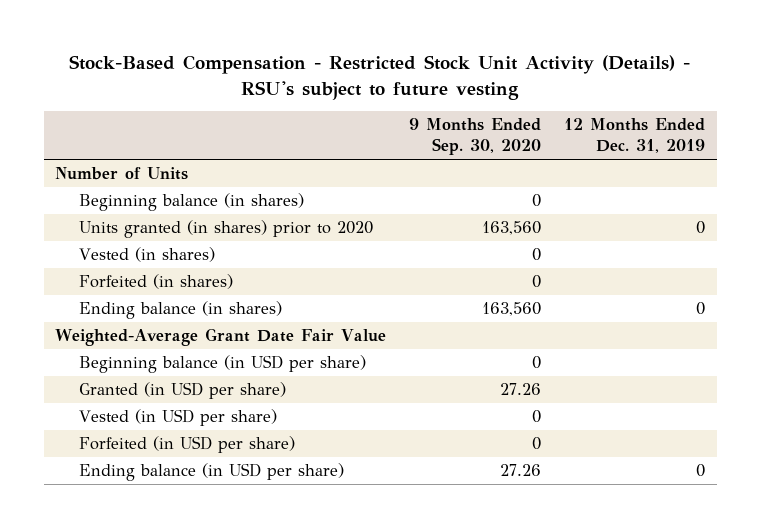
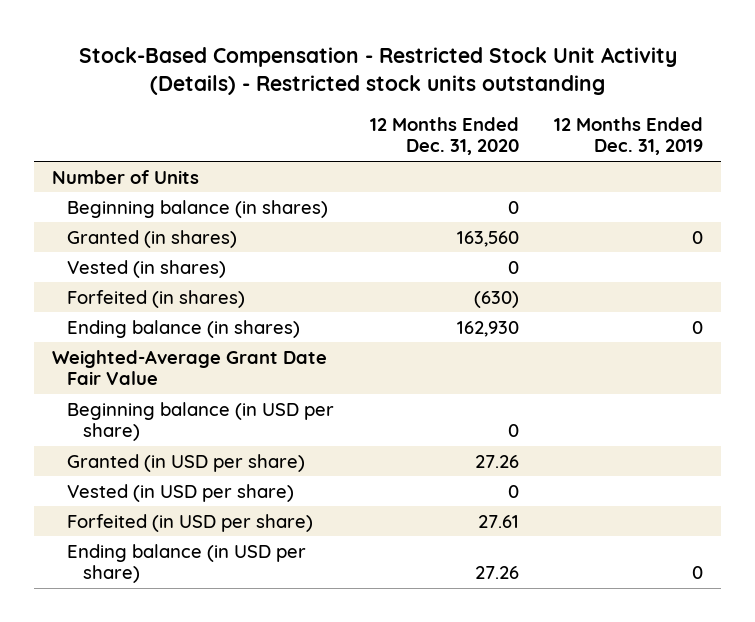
[69,55,691,100] Stock-Based Compensation - Restricted Stock Unit Activity (Details) - RSU's subject to future vesting -> [78,46,677,95] Stock-Based Compensation - Restricted Stock Unit Activity (Details) - Restricted stock units outstanding
[409,118,542,156] 9 Months Ended Sep. 30, 2020 -> none
none -> [369,116,519,156] 12 Months Ended Dec. 31, 2020
[79,220,374,239] Units granted (in shares) prior to 2020 -> [67,229,238,248] Granted (in shares)

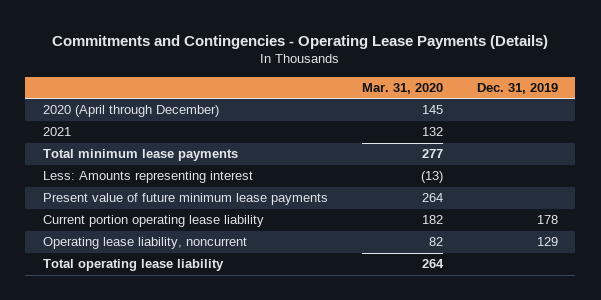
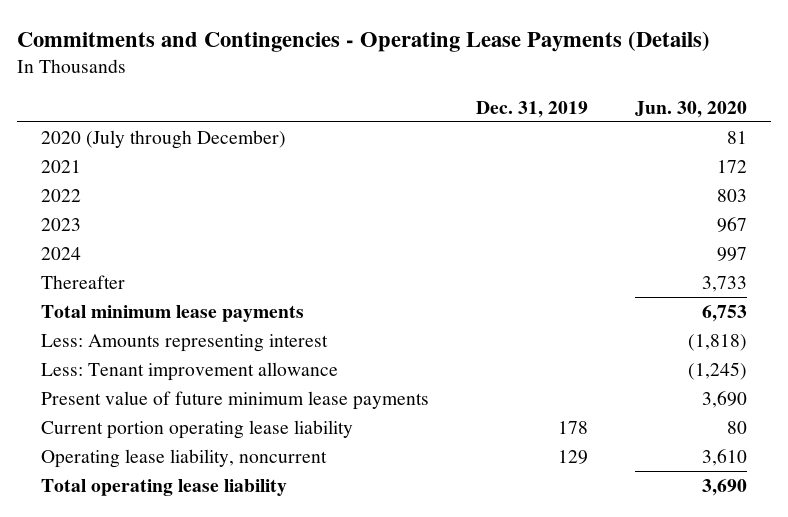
[361,83,443,95] Mar. 31, 2020 -> none
none -> [635,100,748,118] Jun. 30, 2020
[42,105,219,118] 2020 (April through December) -> [40,129,286,149] 2020 (July through December)
none -> [40,188,81,202] 2022
none -> [40,217,81,231] 2023
none -> [40,246,81,260] 2024
none -> [40,274,125,289] Thereafter
none -> [40,361,338,381] Less: Tenant improvement allowance

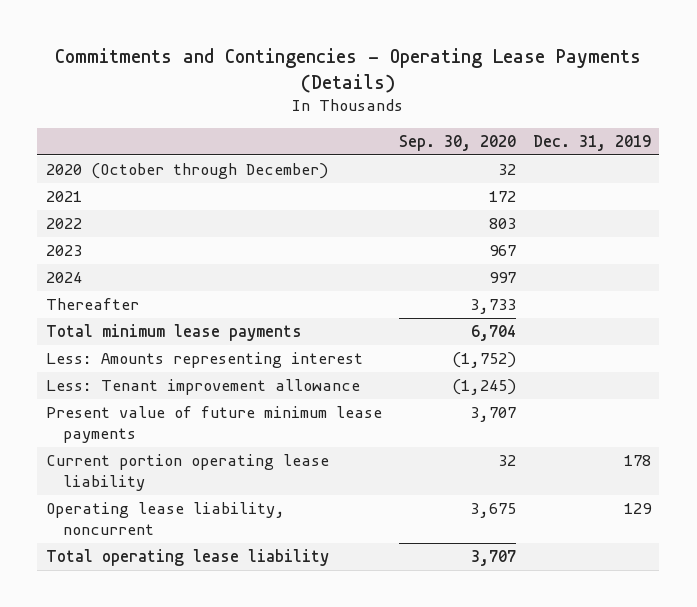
[635,100,748,118] Jun. 30, 2020 -> none
none -> [398,135,516,152] Sep. 30, 2020
[40,129,286,149] 2020 (July through December) -> [45,163,328,180] 2020 (October through December)

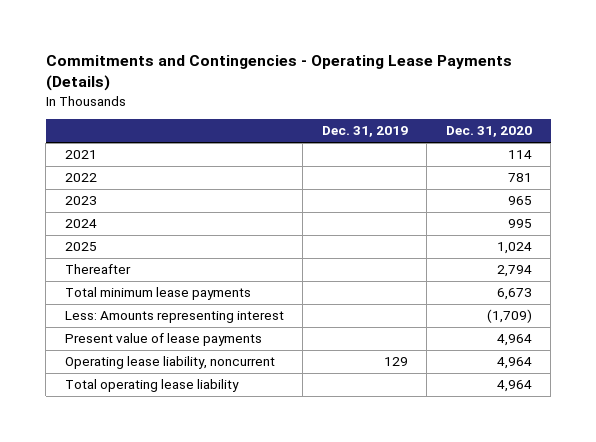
[398,135,516,152] Sep. 30, 2020 -> none
none -> [445,126,532,138] Dec. 31, 2020
[45,163,328,180] 2020 (October through December) -> none
none -> [64,242,97,252] 2025
[45,379,360,396] Less: Tenant improvement allowance -> none
[45,454,329,492] Current portion operating lease liability -> none
[45,406,382,444] Present value of future minimum lease payments -> [64,333,262,347] Present value of lease payments

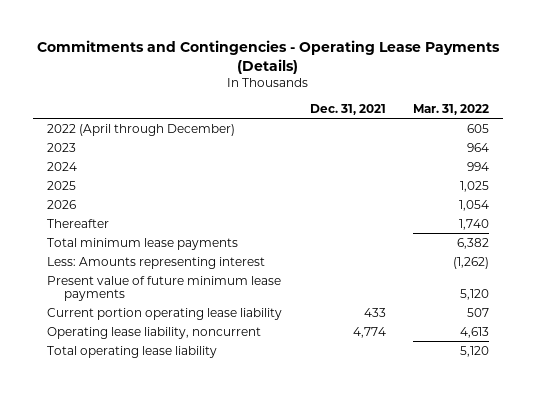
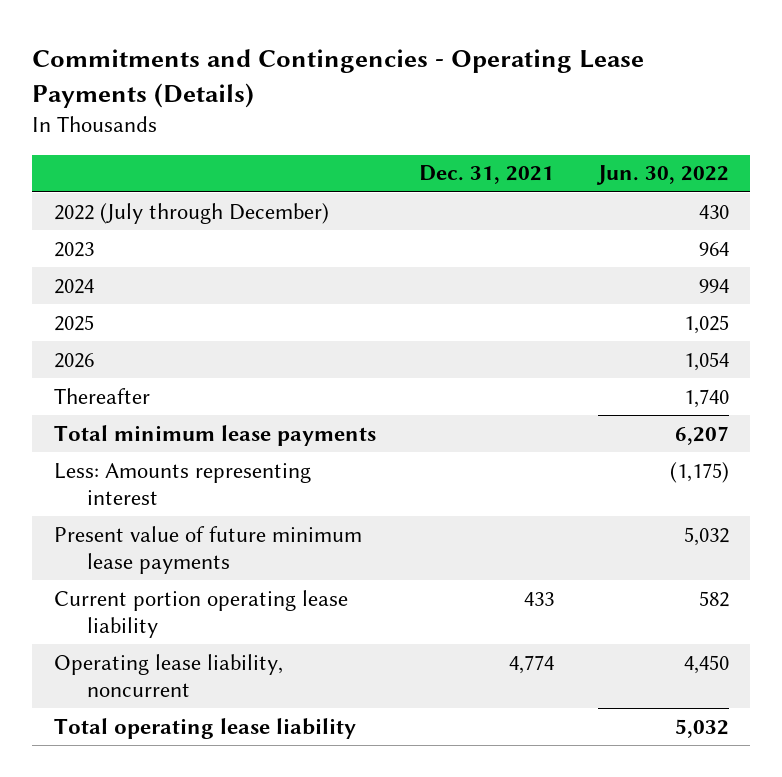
[412,104,489,116] Mar. 31, 2022 -> none
none -> [595,165,729,186] Jun. 30, 2022
[47,123,236,136] 2022 (April through December) -> [53,202,329,224] 2022 (July through December)

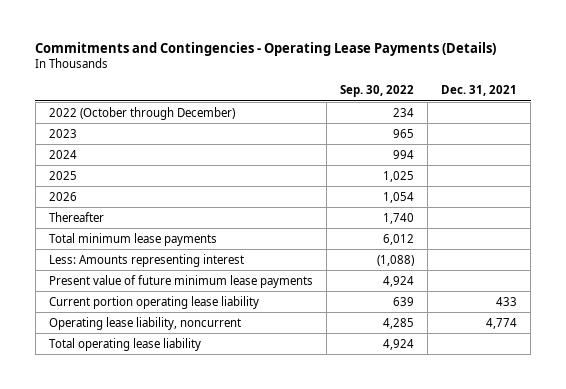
[595,165,729,186] Jun. 30, 2022 -> none
none -> [340,85,415,98] Sep. 30, 2022
[53,202,329,224] 2022 (July through December) -> [48,106,235,120] 2022 (October through December)

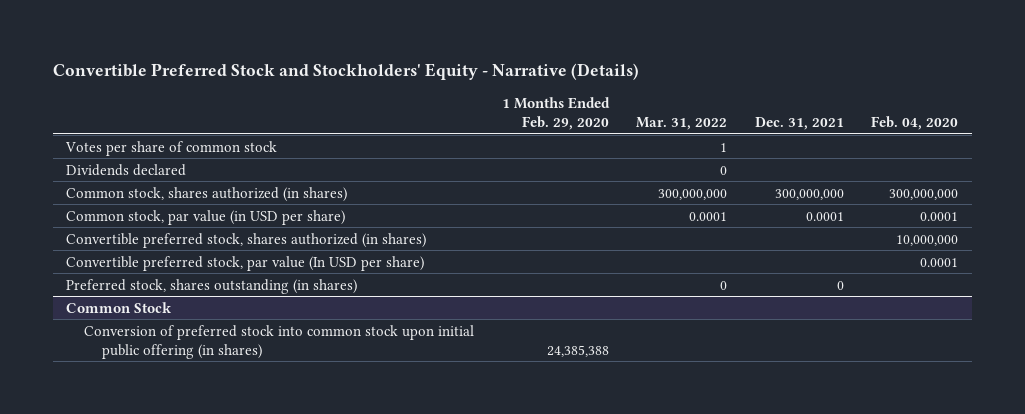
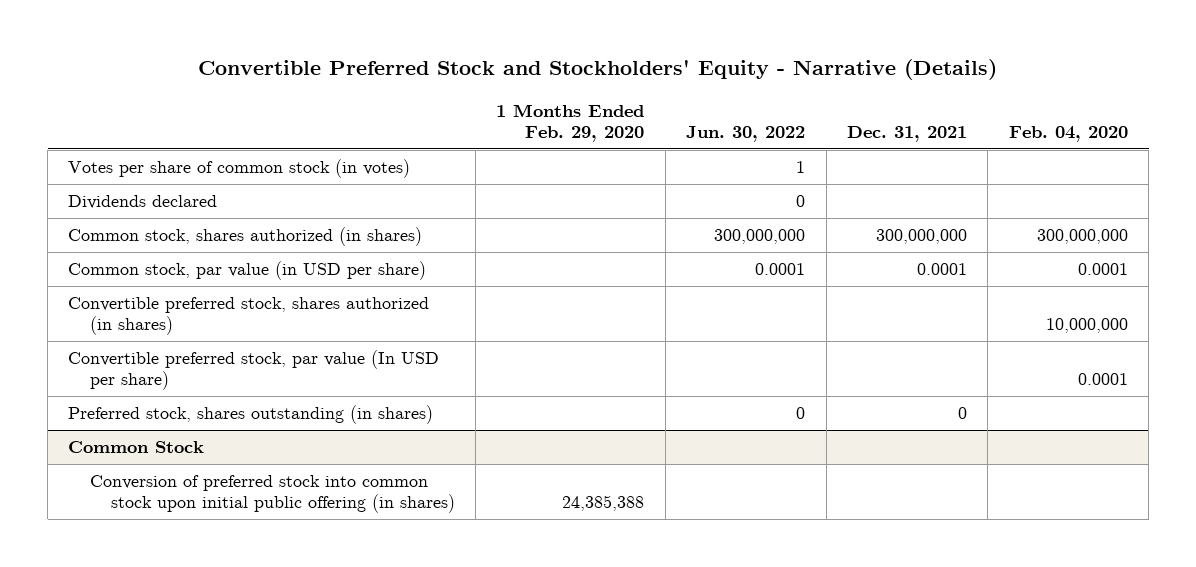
[636,116,728,130] Mar. 31, 2022 -> none
none -> [686,125,806,142] Jun. 30, 2022
[65,140,278,156] Votes per share of common stock -> [68,159,411,179] Votes per share of common stock (in votes)

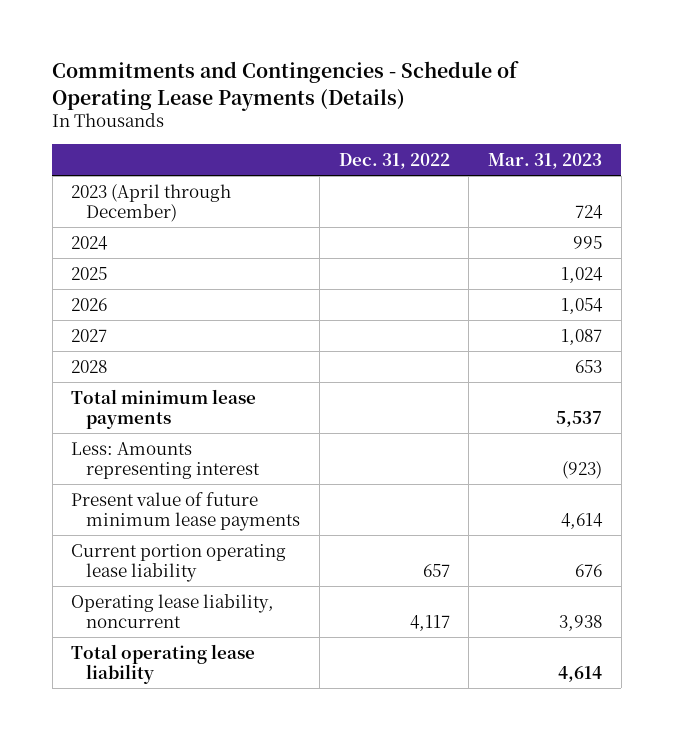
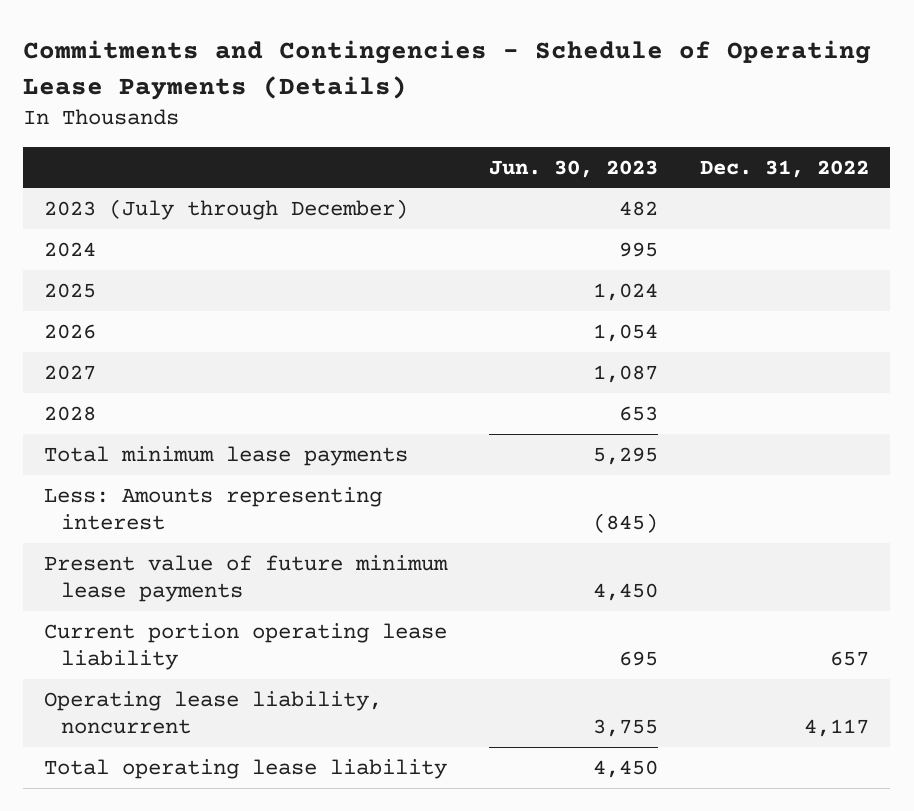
[488,152,603,169] Mar. 31, 2023 -> none
none -> [489,159,659,178] Jun. 30, 2023
[71,183,232,222] 2023 (April through December) -> [44,198,409,220] 2023 (July through December)

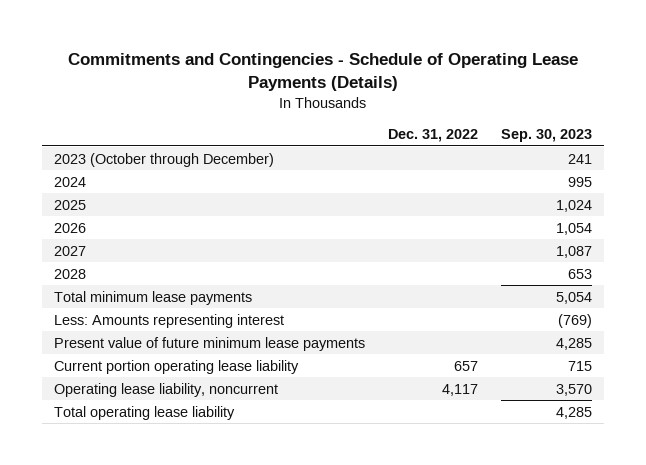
[489,159,659,178] Jun. 30, 2023 -> none
none -> [501,129,593,143] Sep. 30, 2023
[44,198,409,220] 2023 (July through December) -> [53,152,274,167] 2023 (October through December)

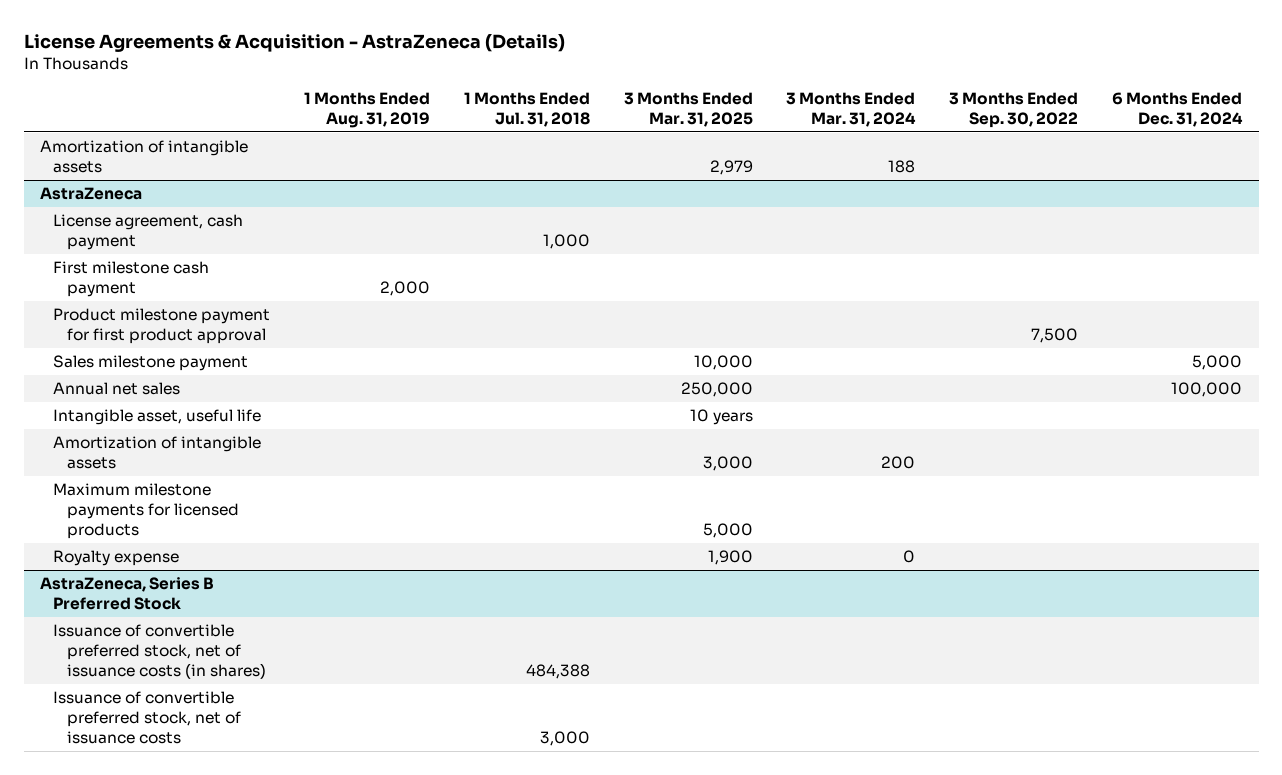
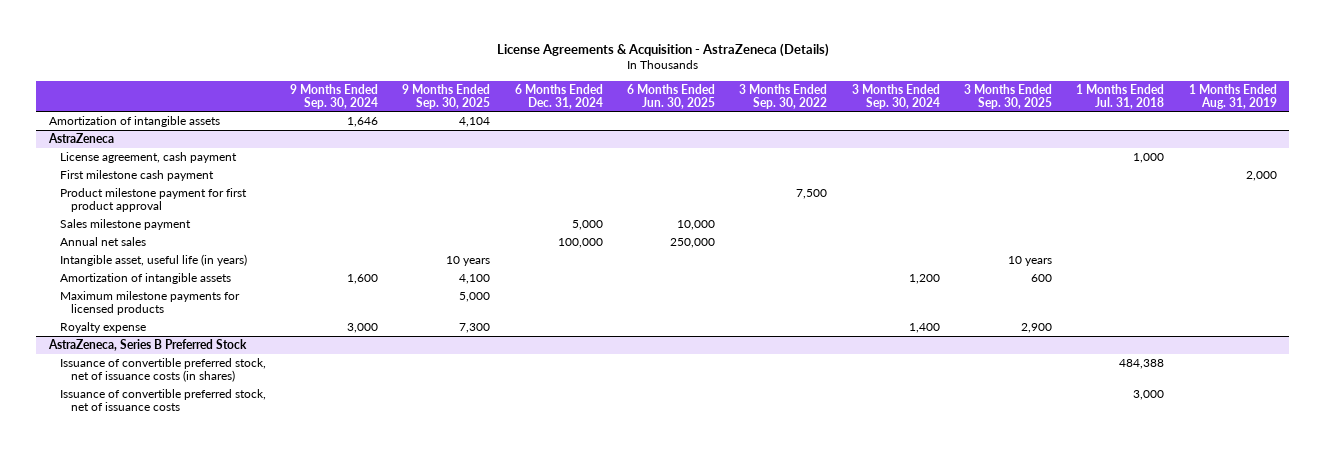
[623,91,753,127] 3 Months Ended Mar. 31, 2025 -> none
[786,91,917,127] 3 Months Ended Mar. 31, 2024 -> none
none -> [290,83,379,109] 9 Months Ended Sep. 30, 2024
none -> [402,83,491,109] 9 Months Ended Sep. 30, 2025
none -> [627,83,716,109] 6 Months Ended Jun. 30, 2025
none -> [851,83,940,109] 3 Months Ended Sep. 30, 2024
none -> [964,83,1053,109] 3 Months Ended Sep. 30, 2025
[53,409,262,426] Intangible asset, useful life -> [59,253,247,266] Intangible asset, useful life (in years)

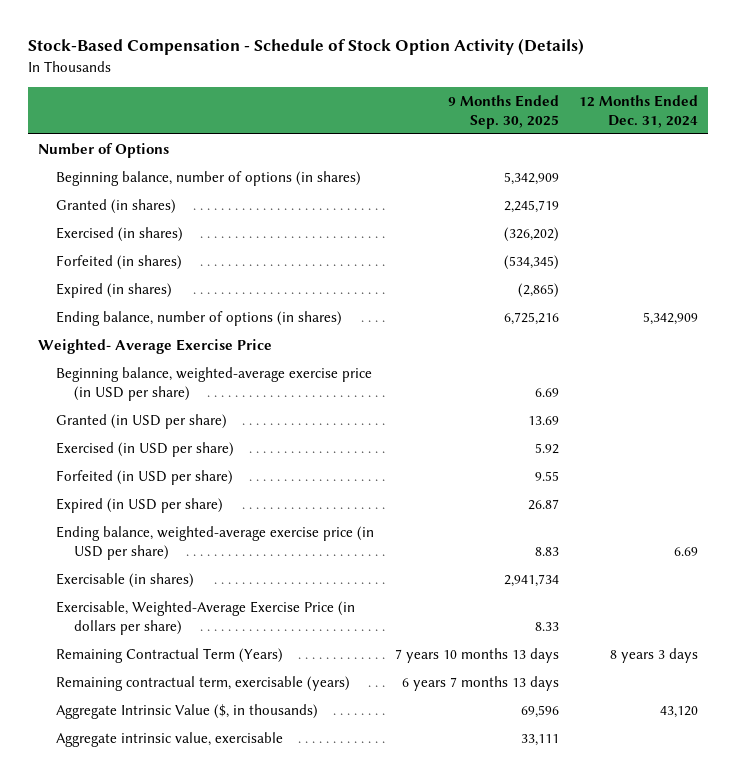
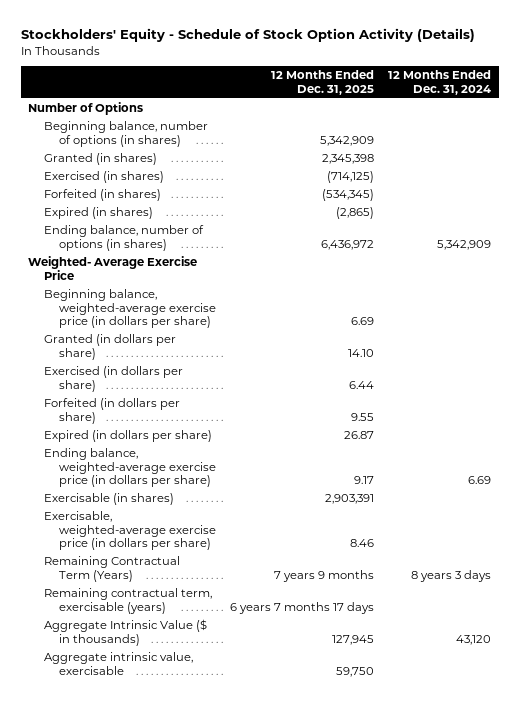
[28,38,585,56] Stock-Based Compensation - Schedule of Stock Option Activity (Details) -> [21,28,476,43] Stockholders' Equity - Schedule of Stock Option Activity (Details)
[447,94,559,129] 9 Months Ended Sep. 30, 2025 -> none
none -> [271,70,375,95] 12 Months Ended Dec. 31, 2025
[56,367,373,402] Beginning balance, weighted-average exercise price (in USD per share) -> [43,289,216,328] Beginning balance, weighted-average exercise price (in dollars per share)
[56,414,228,430] Granted (in USD per share) -> [43,334,176,360] Granted (in dollars per share)
[56,442,235,458] Exercised (in USD per share) -> [43,366,183,392] Exercised (in dollars per share)
[56,470,234,486] Forfeited (in USD per share) -> [43,398,180,424] Forfeited (in dollars per share)
[56,498,224,514] Expired (in USD per share) -> [43,430,212,443] Expired (in dollars per share)
[56,526,375,561] Ending balance, weighted-average exercise price (in USD per share) -> [43,448,216,487] Ending balance, weighted-average exercise price (in dollars per share)
[56,601,356,636] Exercisable, Weighted-Average Exercise Price (in dollars per share) -> [43,511,216,550] Exercisable, weighted-average exercise price (in dollars per share)
[56,704,319,720] Aggregate Intrinsic Value ($, in thousands) -> [43,619,207,646] Aggregate Intrinsic Value ($ in thousands)

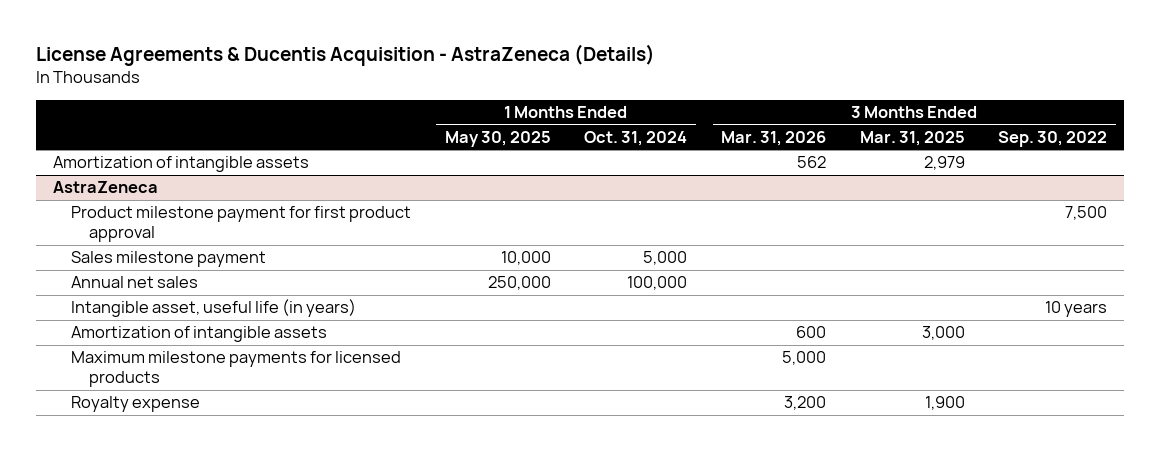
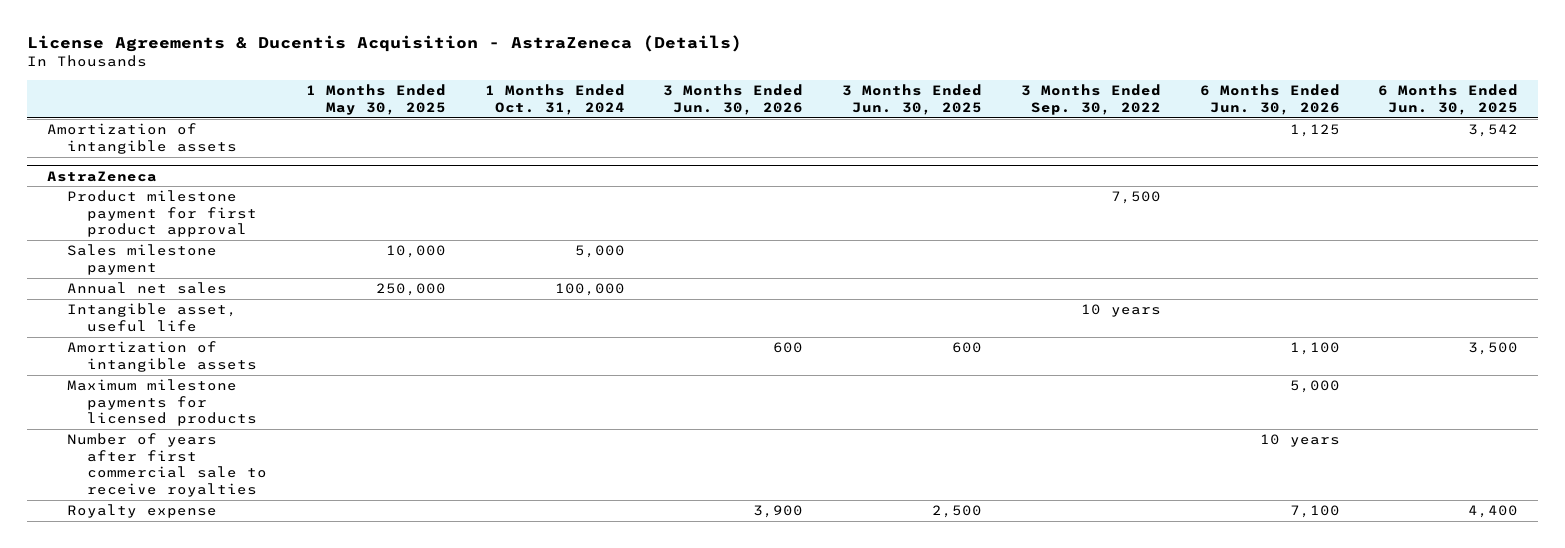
[721,130,827,146] Mar. 31, 2026 -> none
[859,130,965,146] Mar. 31, 2025 -> none
none -> [663,84,804,115] 3 Months Ended Jun. 30, 2026
none -> [842,84,983,115] 3 Months Ended Jun. 30, 2025
none -> [1199,84,1340,115] 6 Months Ended Jun. 30, 2026
none -> [1378,84,1519,115] 6 Months Ended Jun. 30, 2025
[70,299,356,318] Intangible asset, useful life (in years) -> [66,303,237,332] Intangible asset, useful life
none -> [66,433,268,497] Number of years after first commercial sale to receive royalties

